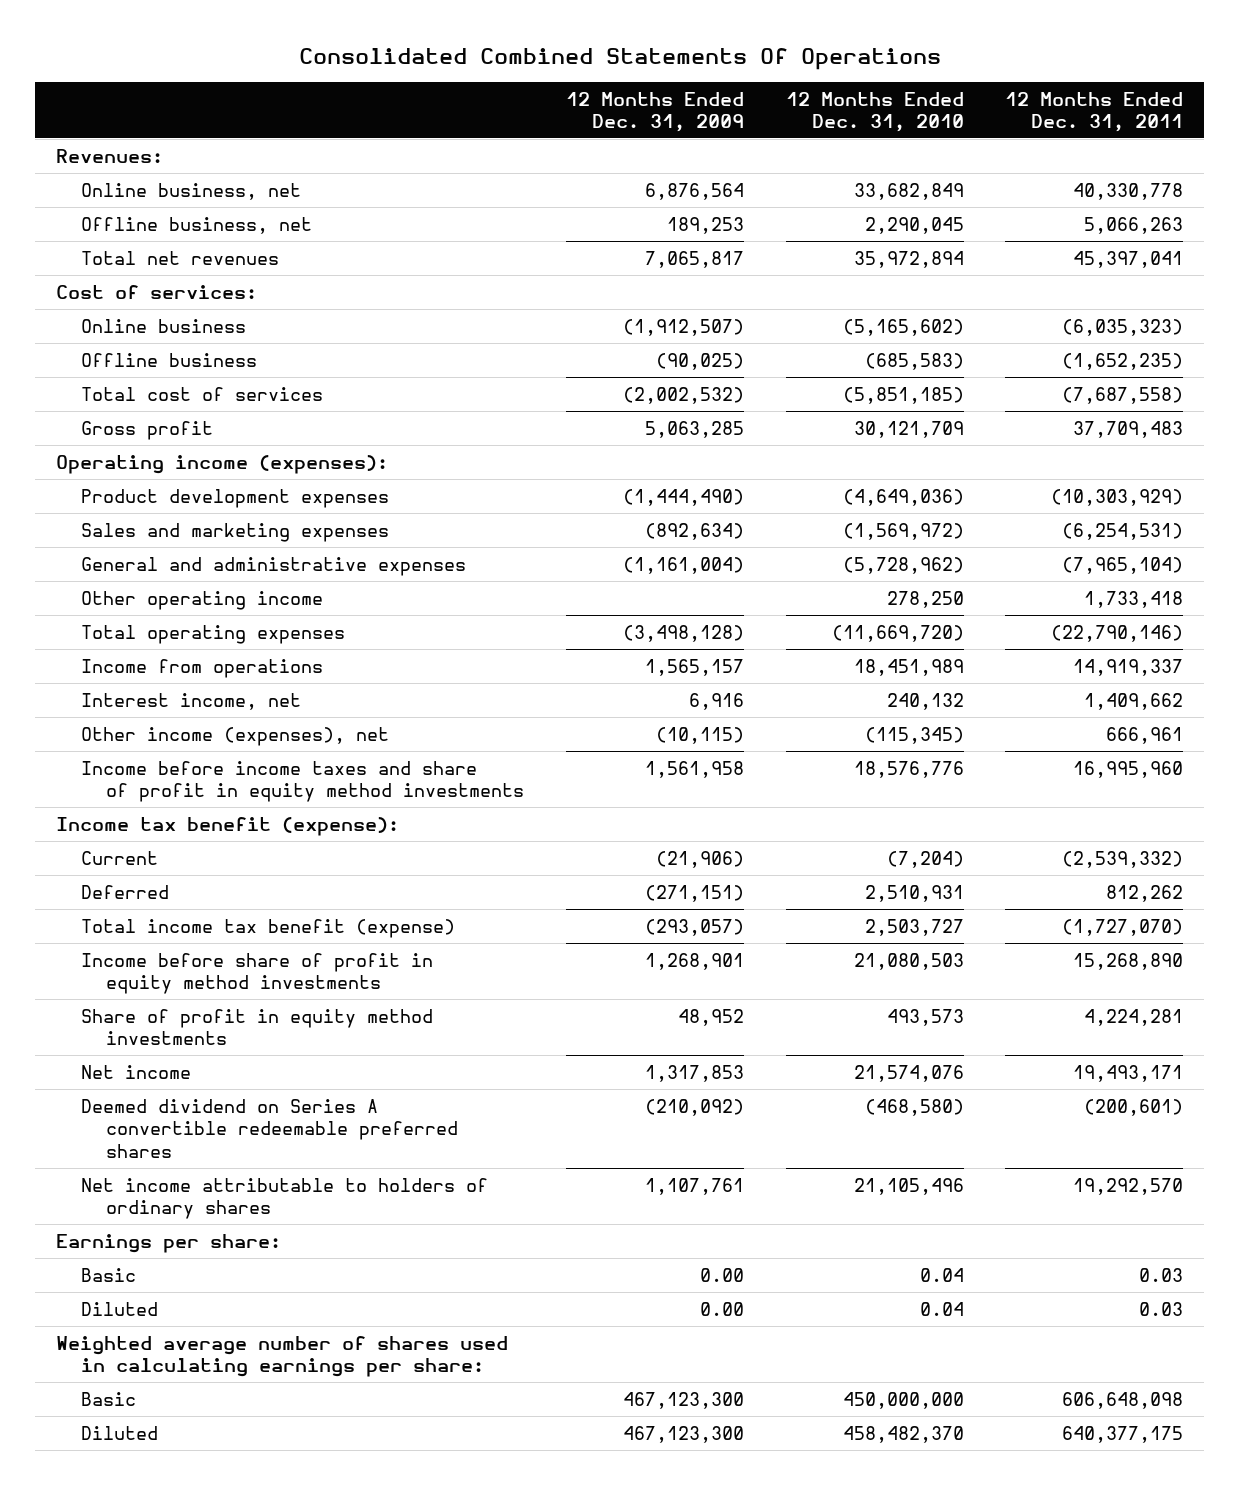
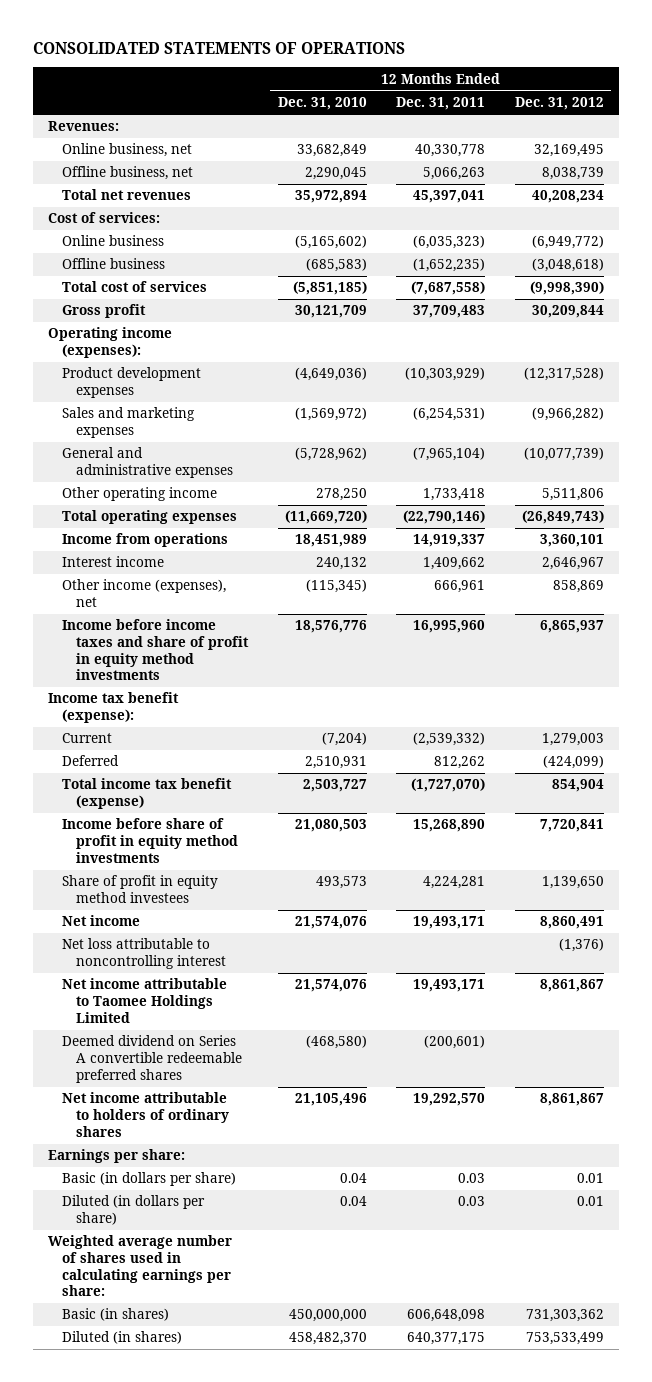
[298,47,941,70] Consolidated Combined Statements Of Operations -> [33,42,406,55] CONSOLIDATED STATEMENTS OF OPERATIONS
[565,91,744,133] 12 Months Ended Dec. 31, 2009 -> none
none -> [514,97,604,111] Dec. 31, 2012
[81,692,302,710] Interest income, net -> [62,556,165,568] Interest income
[81,1008,434,1046] Share of profit in equity method investments -> [62,875,219,904] Share of profit in equity method investees
none -> [62,938,227,970] Net loss attributable to noncontrolling interest
none -> [62,978,228,1023] Net income attributable to Taomee Holdings Limited
[81,1267,137,1282] Basic -> [62,1172,237,1187] Basic (in dollars per share)
[81,1301,159,1316] Diluted -> [62,1195,206,1226] Diluted (in dollars per share)
[81,1391,137,1406] Basic -> [62,1308,170,1322] Basic (in shares)
[81,1425,159,1440] Diluted -> [62,1331,183,1345] Diluted (in shares)

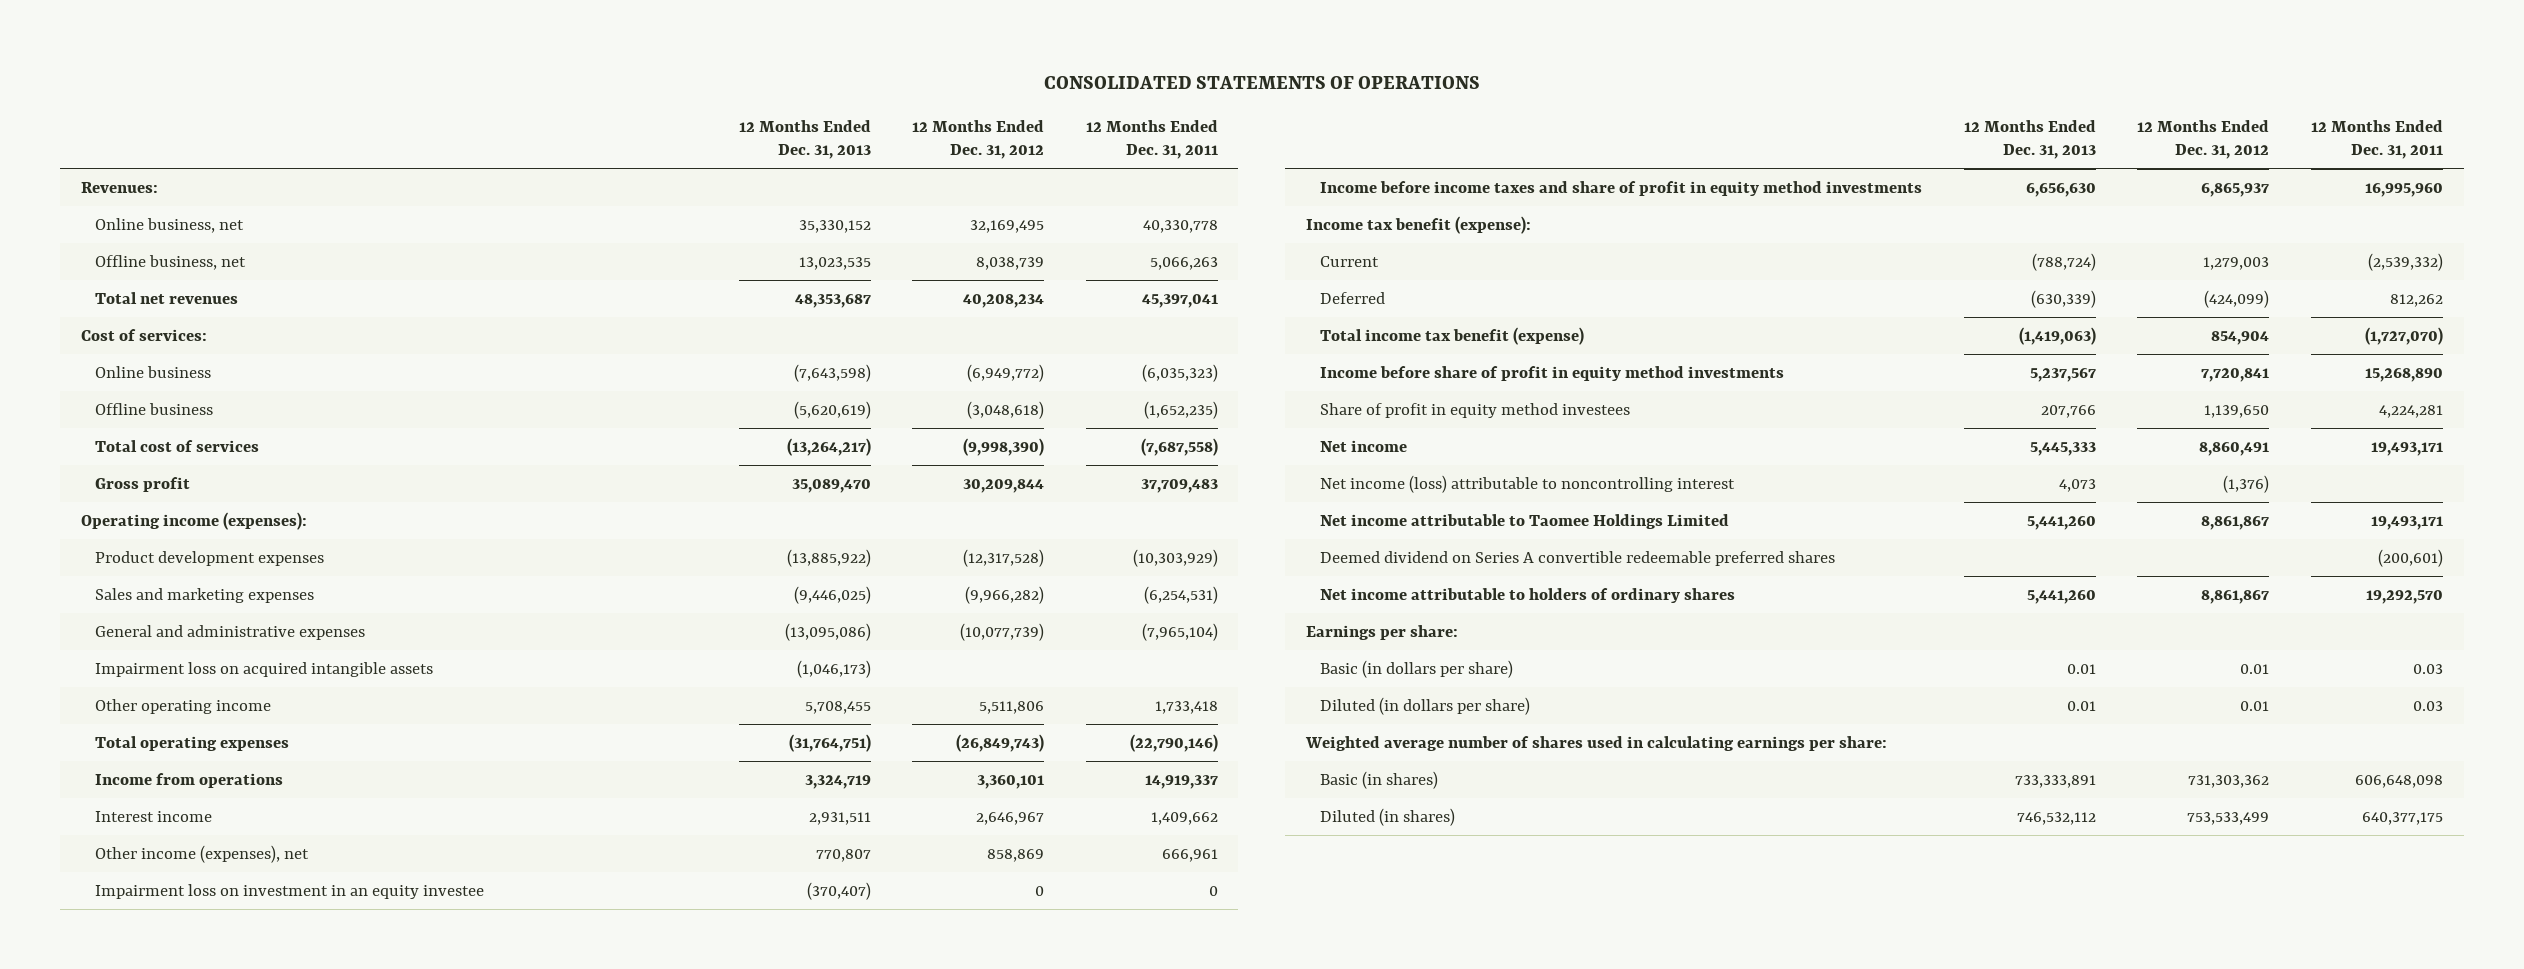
[277,97,367,111] Dec. 31, 2010 -> none
none -> [738,120,871,159] 12 Months Ended Dec. 31, 2013
none -> [95,661,434,677] Impairment loss on acquired intangible assets
none -> [95,883,485,899] Impairment loss on investment in an equity investee
[62,938,227,970] Net loss attributable to noncontrolling interest -> [1320,474,1736,493] Net income (loss) attributable to noncontrolling interest

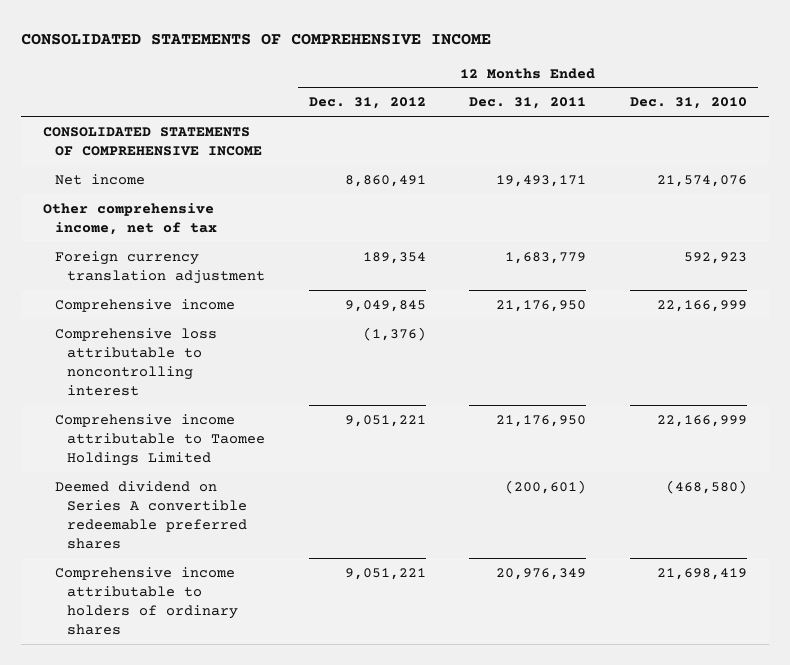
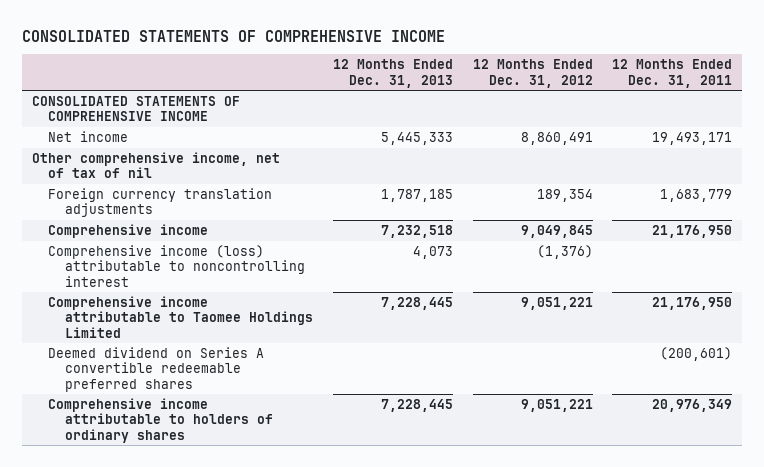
[630,97,748,110] Dec. 31, 2010 -> none
none -> [332,59,453,88] 12 Months Ended Dec. 31, 2013
[42,202,217,235] Other comprehensive income, net of tax -> [31,151,280,179] Other comprehensive income, net of tax of nil
[54,250,266,284] Foreign currency translation adjustment -> [48,187,273,218] Foreign currency translation adjustments
[54,327,217,396] Comprehensive loss attributable to noncontrolling interest -> [48,244,305,287] Comprehensive income (loss) attributable to noncontrolling interest

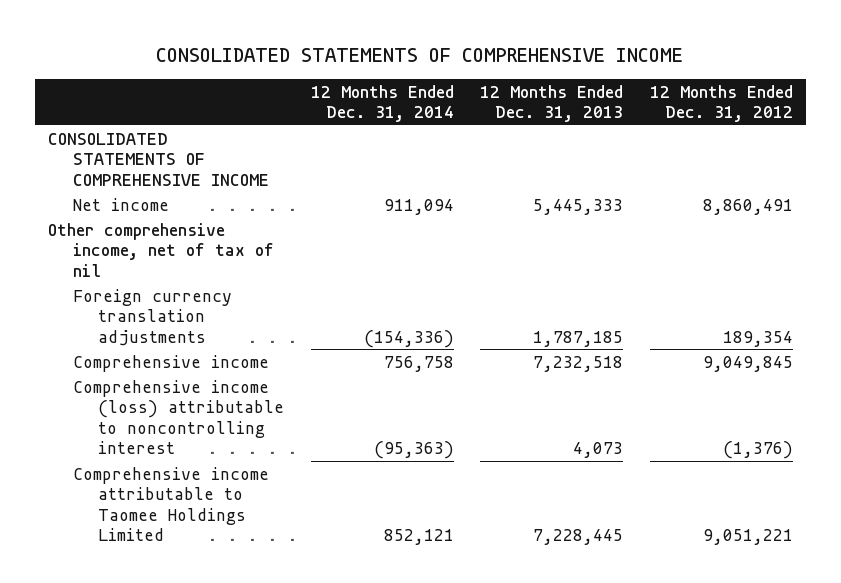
[612,59,733,88] 12 Months Ended Dec. 31, 2011 -> none
none -> [310,84,454,123] 12 Months Ended Dec. 31, 2014
[48,346,265,392] Deemed dividend on Series A convertible redeemable preferred shares -> none
[48,397,273,443] Comprehensive income attributable to holders of ordinary shares -> none

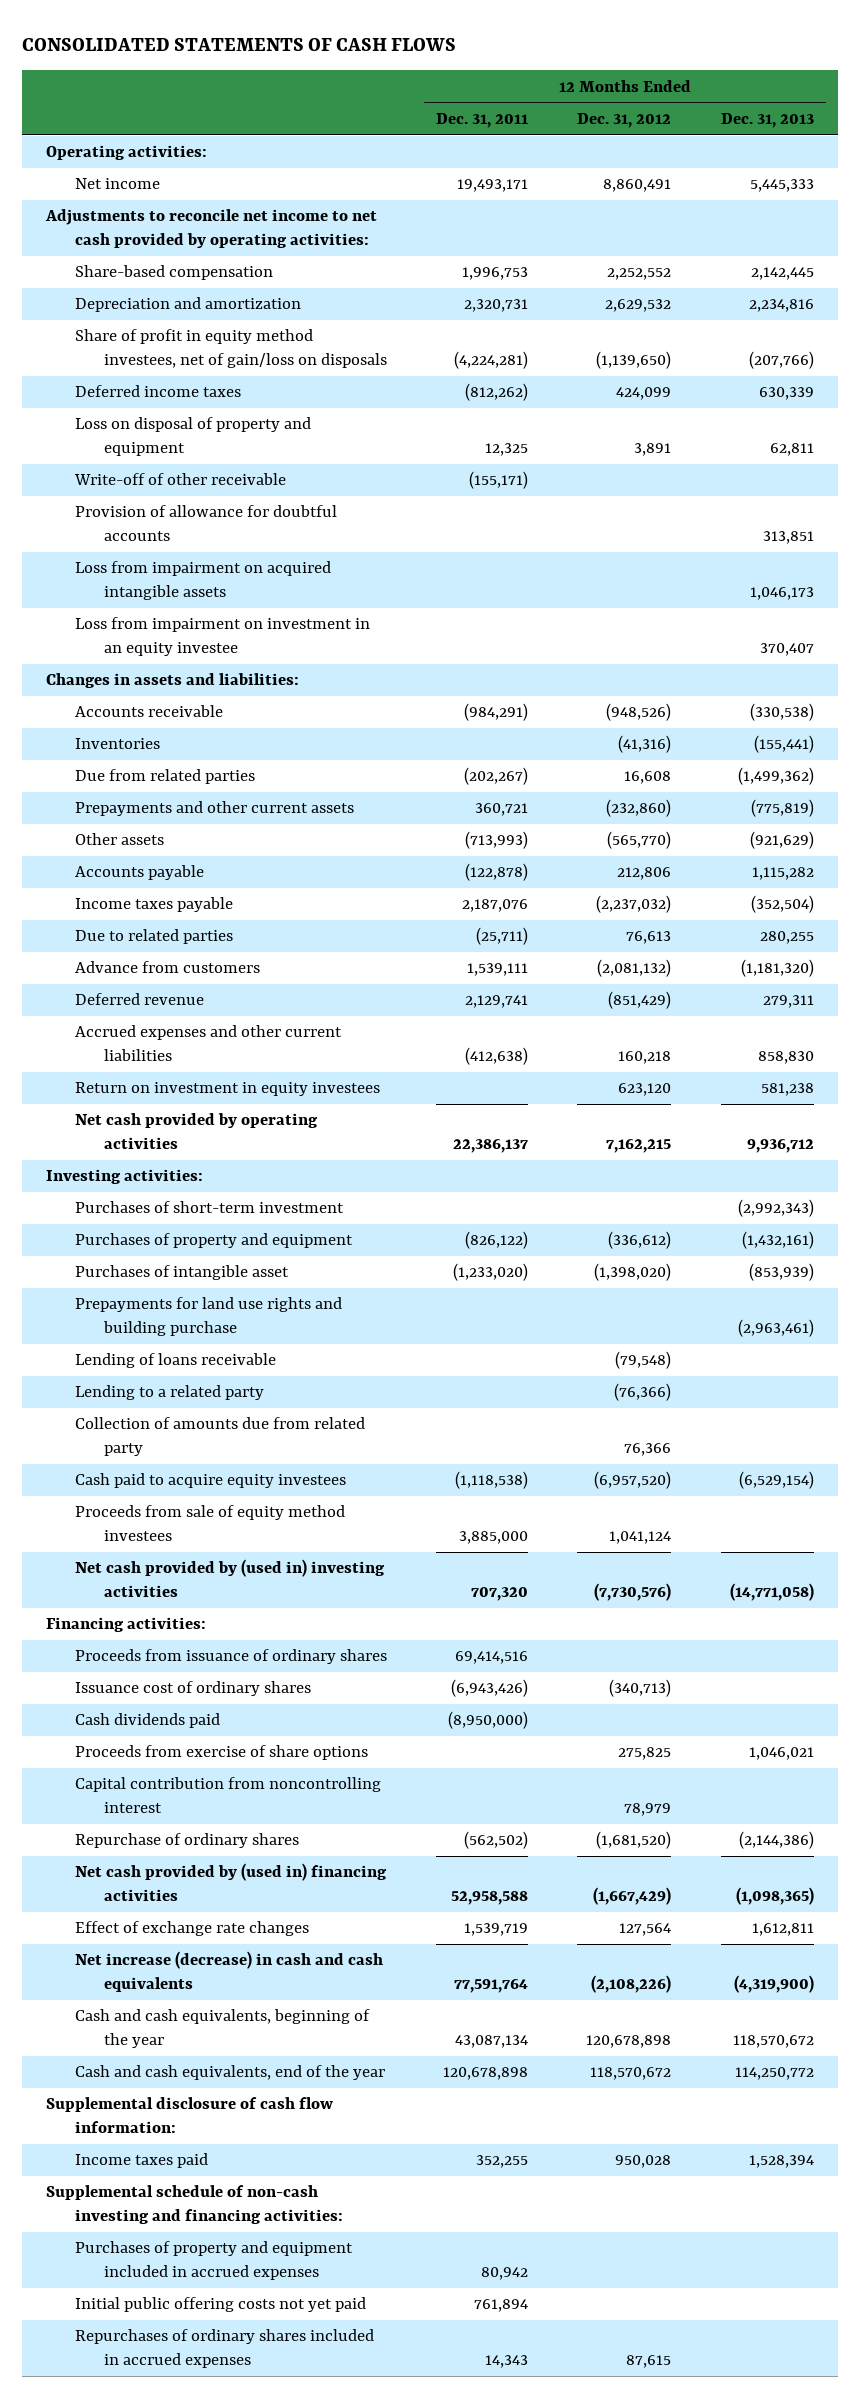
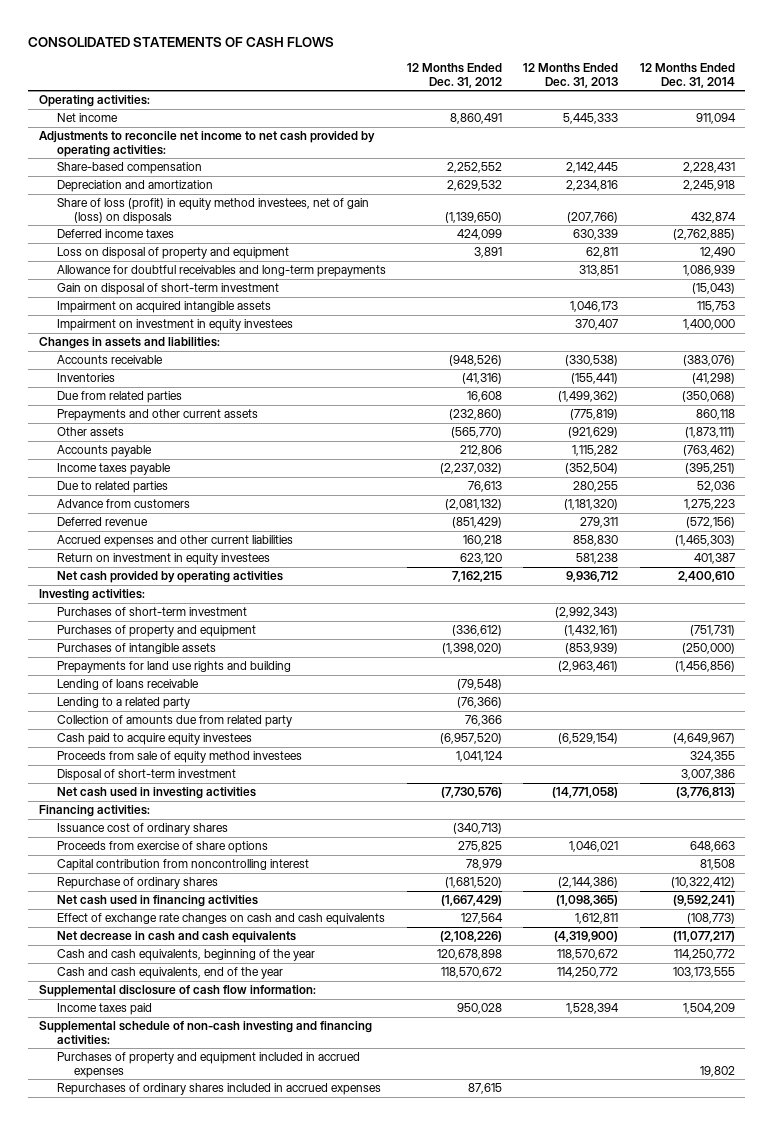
[436,112,529,128] Dec. 31, 2011 -> none
none -> [639,63,735,88] 12 Months Ended Dec. 31, 2014
[74,329,387,369] Share of profit in equity method investees, net of gain/loss on disposals -> [56,198,369,224] Share of loss (profit) in equity method investees, net of gain (loss) on disposals
[73,473,286,486] Write-off of other receivable -> none
[74,505,337,542] Provision of allowance for doubtful accounts -> [56,265,386,278] Allowance for doubtful receivables and long-term prepayments
none -> [56,283,279,296] Gain on disposal of short-term investment
[74,561,331,601] Loss from impairment on acquired intangible assets -> [56,301,271,314] Impairment on acquired intangible assets
[74,617,370,657] Loss from impairment on investment in an equity investee -> [56,319,293,332] Impairment on investment in equity investees
[74,1265,289,1281] Purchases of intangible asset -> [56,643,216,655] Purchases of intangible assets
[74,1297,342,1337] Prepayments for land use rights and building purchase -> [56,661,291,674] Prepayments for land use rights and building
none -> [56,769,236,782] Disposal of short-term investment
[74,1559,385,1598] Net cash provided by (used in) investing activities -> [56,787,256,800] Net cash used in investing activities
[74,1649,387,1665] Proceeds from issuance of ordinary shares -> none
[74,1713,220,1729] Cash dividends paid -> none
[74,1863,387,1902] Net cash provided by (used in) financing activities -> [56,895,258,908] Net cash used in financing activities
[74,1921,309,1937] Effect of exchange rate changes -> [56,913,385,926] Effect of exchange rate changes on cash and cash equivalents
[74,1951,383,1993] Net increase (decrease) in cash and cash equivalents -> [56,931,296,944] Net decrease in cash and cash equivalents
[74,2297,366,2313] Initial public offering costs not yet paid -> none

